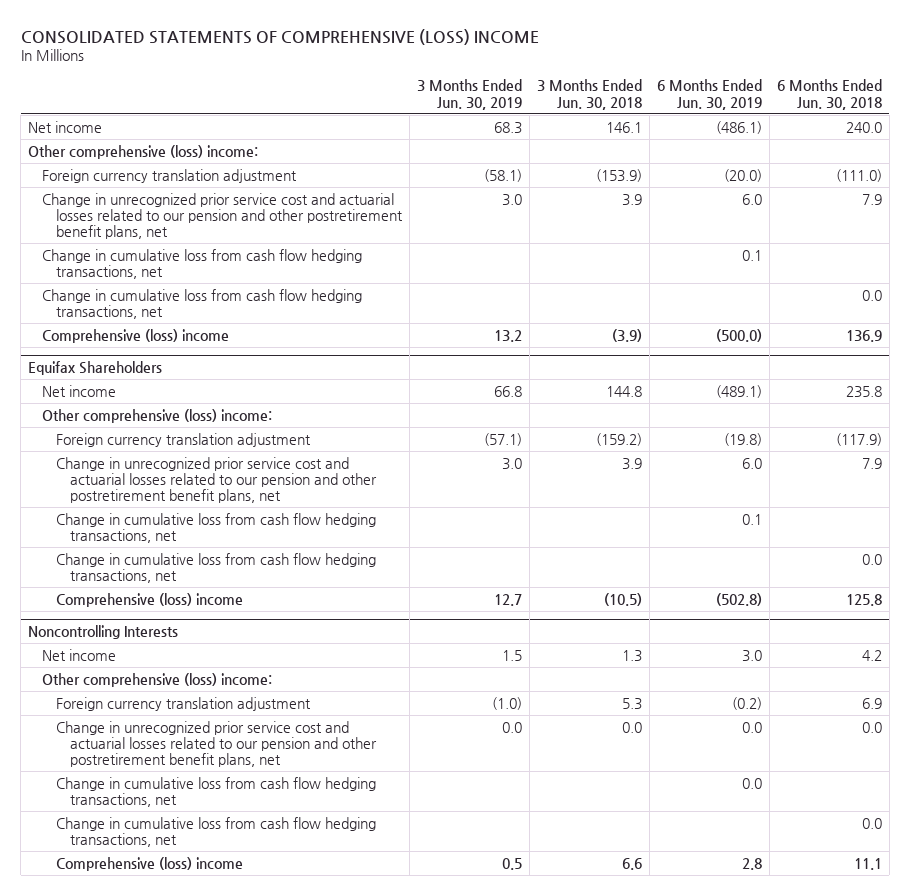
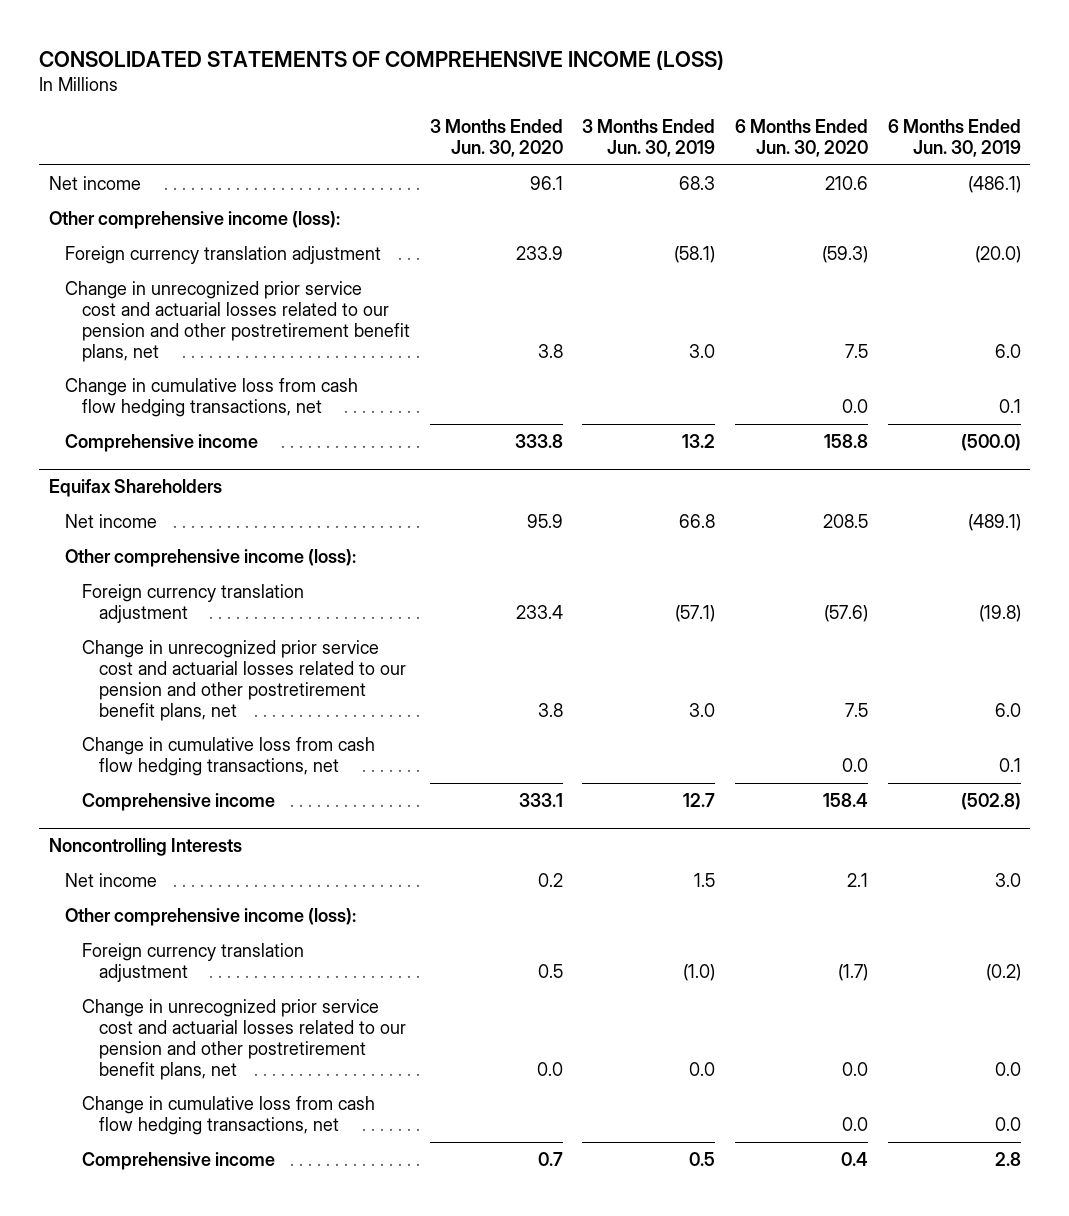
[20,28,539,45] CONSOLIDATED STATEMENTS OF COMPREHENSIVE (LOSS) INCOME -> [38,49,724,70] CONSOLIDATED STATEMENTS OF COMPREHENSIVE INCOME (LOSS)
[537,79,643,110] 3 Months Ended Jun. 30, 2018 -> none
[776,79,882,110] 6 Months Ended Jun. 30, 2018 -> none
none -> [429,119,563,158] 3 Months Ended Jun. 30, 2020
none -> [734,119,868,158] 6 Months Ended Jun. 30, 2020
[28,144,259,159] Other comprehensive (loss) income: -> [48,210,340,229] Other comprehensive income (loss):
[42,288,363,319] Change in cumulative loss from cash flow hedging transactions, net -> none
[42,328,230,343] Comprehensive (loss) income -> [65,433,259,452] Comprehensive income
[42,408,273,423] Other comprehensive (loss) income: -> [65,548,357,567] Other comprehensive income (loss):
[56,552,377,583] Change in cumulative loss from cash flow hedging transactions, net -> none
[56,592,244,607] Comprehensive (loss) income -> [82,792,276,811] Comprehensive income
[42,672,273,687] Other comprehensive (loss) income: -> [65,907,357,926] Other comprehensive income (loss):
[56,816,377,847] Change in cumulative loss from cash flow hedging transactions, net -> none
[56,856,244,871] Comprehensive (loss) income -> [82,1151,276,1170] Comprehensive income

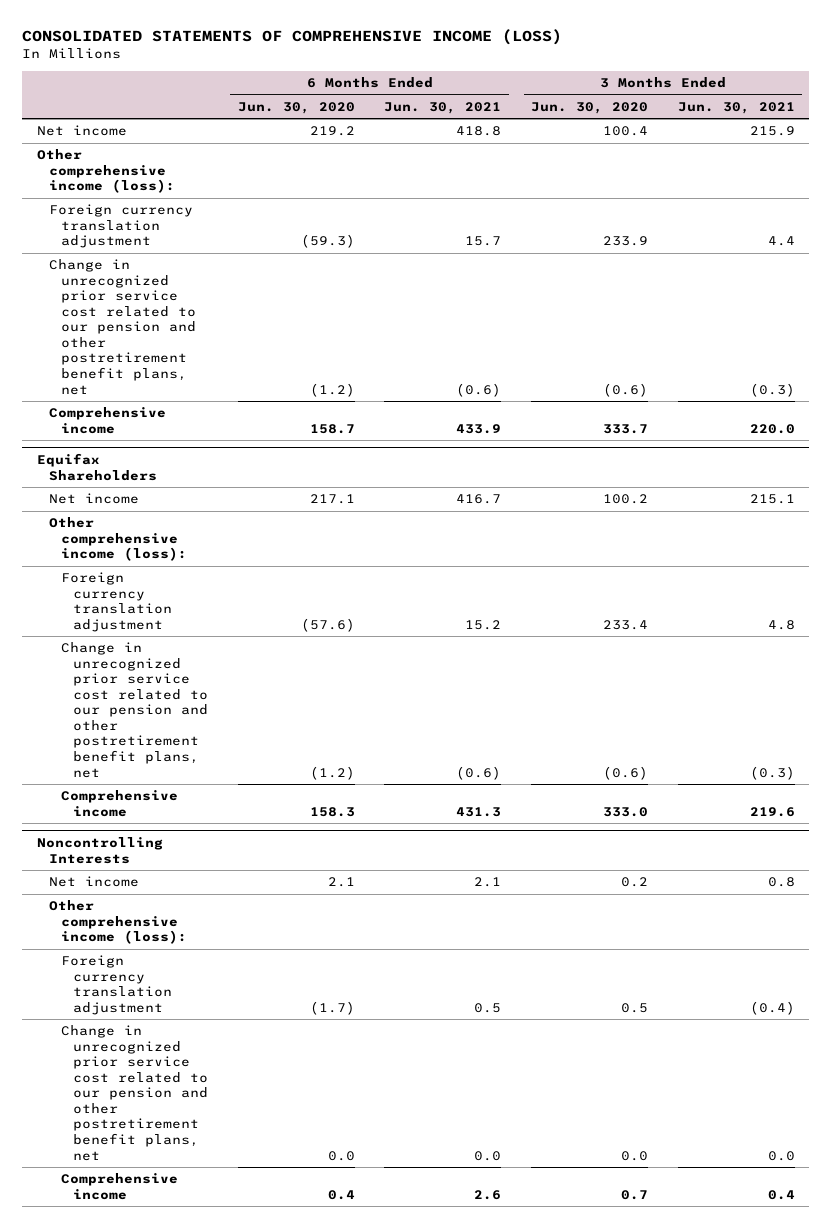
[582,119,716,158] 3 Months Ended Jun. 30, 2019 -> none
[887,119,1021,158] 6 Months Ended Jun. 30, 2019 -> none
none -> [384,101,502,114] Jun. 30, 2021
none -> [677,101,795,114] Jun. 30, 2021
[529,175,563,190] 96.1 -> [602,126,648,137] 100.4
[824,175,868,190] 210.6 -> [309,126,355,137] 219.2
[65,377,359,417] Change in cumulative loss from cash flow hedging transactions, net -> none
[65,280,411,362] Change in unrecognized prior service cost and actuarial losses related to our pension and other postretirement benefit plans, net -> [48,259,196,395] Change in unrecognized prior service cost related to our pension and other postretirement benefit plans, net
[537,343,563,358] 3.8 -> [602,382,648,397] (0.6)
[844,343,868,358] 7.5 -> [309,382,355,397] (1.2)
[514,433,563,448] 333.8 -> [602,423,648,434] 333.7
[823,433,868,448] 158.8 -> [309,423,355,434] 158.7
[526,513,563,528] 95.9 -> [602,494,648,505] 100.2
[822,513,868,528] 208.5 -> [309,494,355,505] 217.1
[82,736,376,776] Change in cumulative loss from cash flow hedging transactions, net -> none
[82,639,406,721] Change in unrecognized prior service cost and actuarial losses related to our pension and other postretirement benefit plans, net -> [60,642,209,778] Change in unrecognized prior service cost related to our pension and other postretirement benefit plans, net
[537,702,563,717] 3.8 -> [602,765,648,780] (0.6)
[844,702,868,717] 7.5 -> [309,765,355,780] (1.2)
[518,792,563,807] 333.1 -> [602,806,648,817] 333.0
[822,792,868,807] 158.4 -> [309,806,355,817] 158.3
[82,1095,376,1135] Change in cumulative loss from cash flow hedging transactions, net -> none
[82,998,406,1080] Change in unrecognized prior service cost and actuarial losses related to our pension and other postretirement benefit plans, net -> [60,1025,209,1161] Change in unrecognized prior service cost related to our pension and other postretirement benefit plans, net

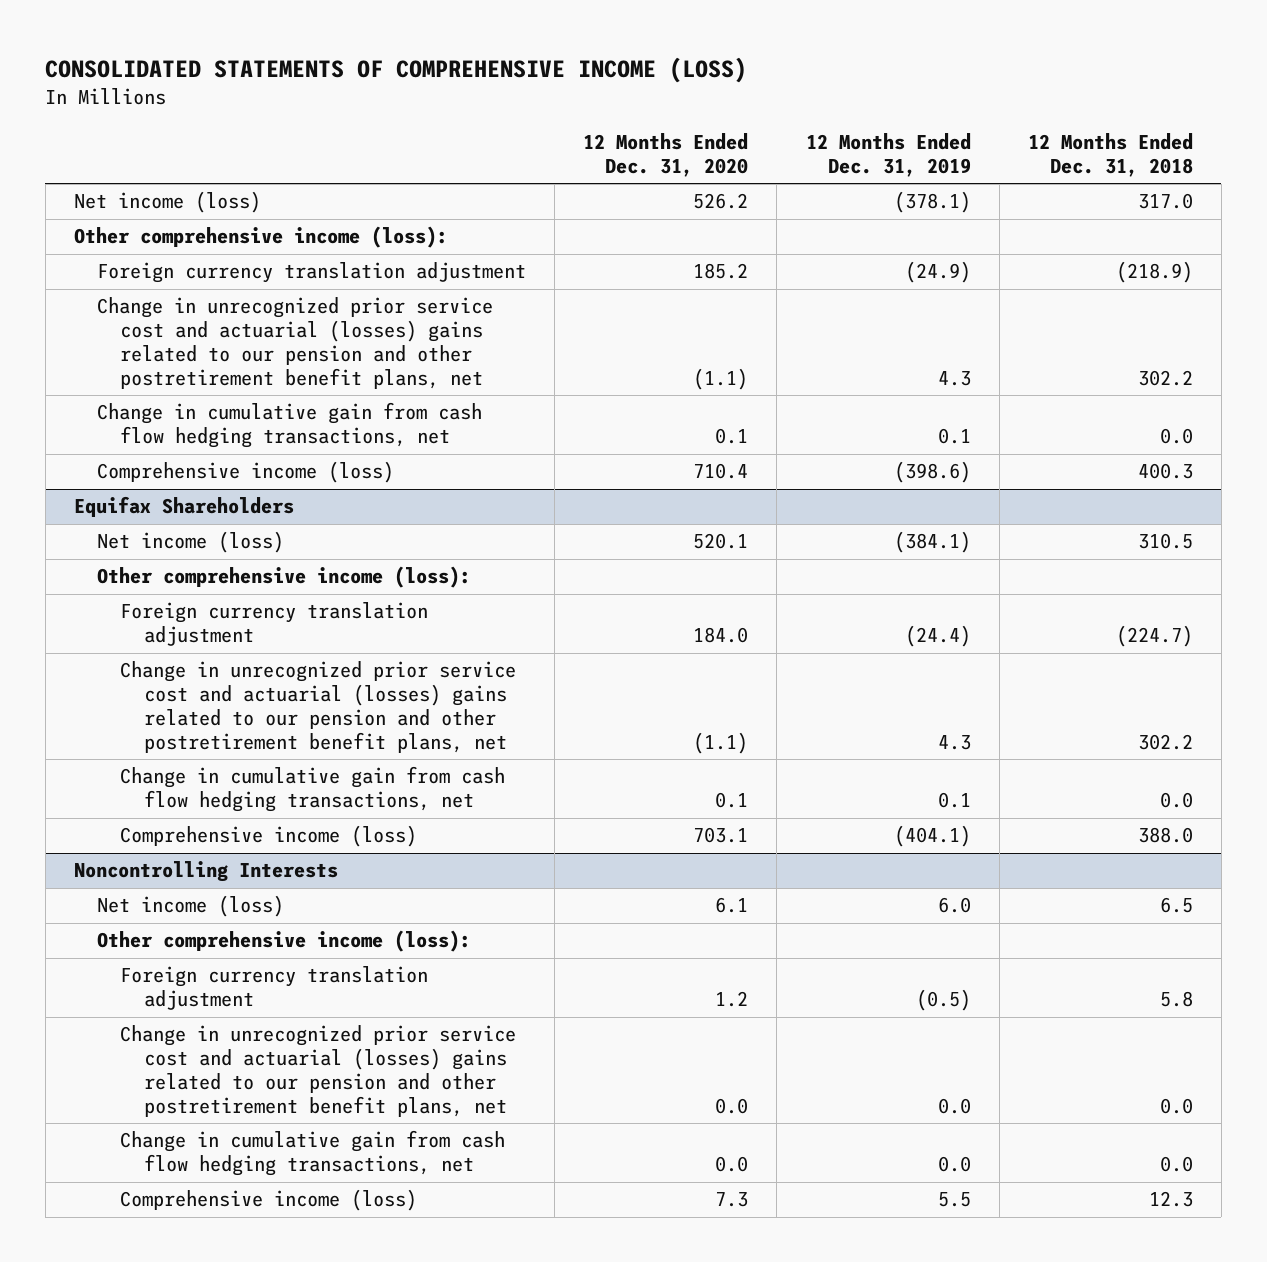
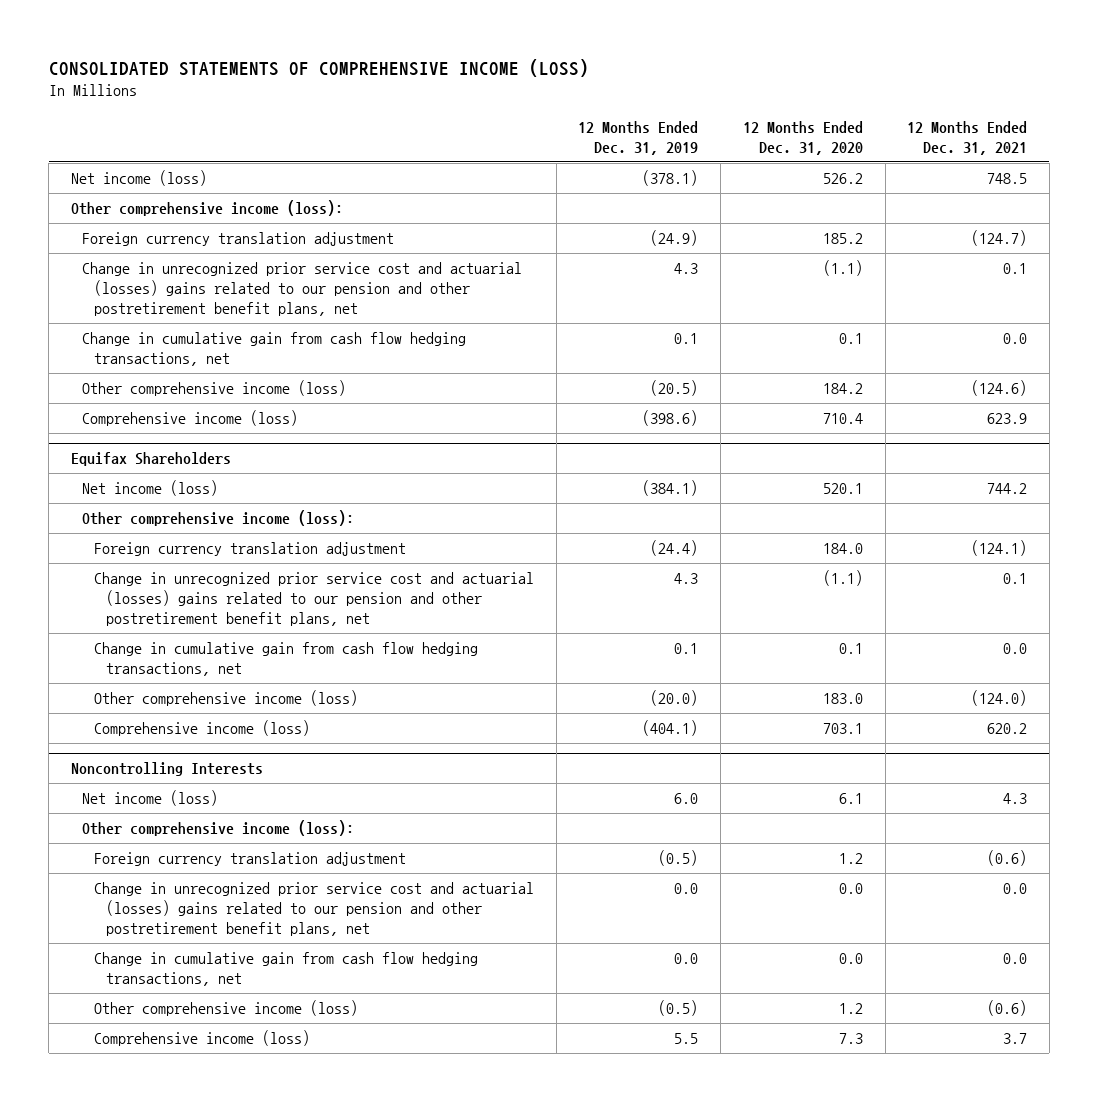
[1027,132,1193,177] 12 Months Ended Dec. 31, 2018 -> none
none -> [907,120,1028,155] 12 Months Ended Dec. 31, 2021
none -> [82,380,347,397] Other comprehensive income (loss)
none -> [94,690,359,707] Other comprehensive income (loss)
none -> [94,1000,359,1017] Other comprehensive income (loss)

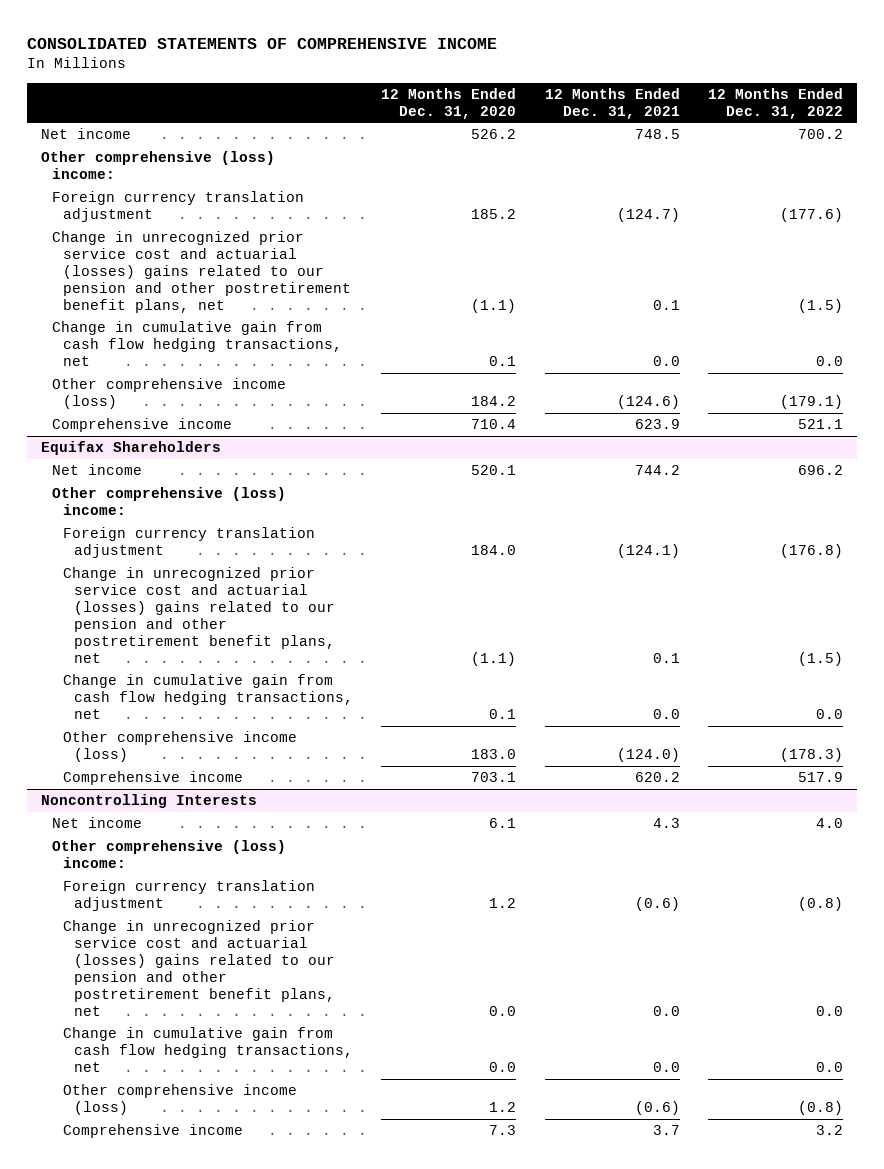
[48,58,589,77] CONSOLIDATED STATEMENTS OF COMPREHENSIVE INCOME (LOSS) -> [26,37,497,49] CONSOLIDATED STATEMENTS OF COMPREHENSIVE INCOME
[578,120,699,155] 12 Months Ended Dec. 31, 2019 -> none
none -> [707,87,843,119] 12 Months Ended Dec. 31, 2022
[70,170,207,187] Net income (loss) -> [40,128,131,140] Net income
[70,200,343,217] Other comprehensive income (loss): -> [40,151,275,180] Other comprehensive (loss) income:
[82,410,299,427] Comprehensive income (loss) -> [51,418,232,433] Comprehensive income
[82,480,219,497] Net income (loss) -> [51,464,142,476] Net income
[82,510,355,527] Other comprehensive income (loss): -> [51,487,286,516] Other comprehensive (loss) income:
[94,720,311,737] Comprehensive income (loss) -> [63,771,244,786] Comprehensive income
[82,790,219,807] Net income (loss) -> [51,817,142,829] Net income
[82,820,355,837] Other comprehensive income (loss): -> [51,840,286,869] Other comprehensive (loss) income:
[94,1030,311,1047] Comprehensive income (loss) -> [63,1124,244,1139] Comprehensive income

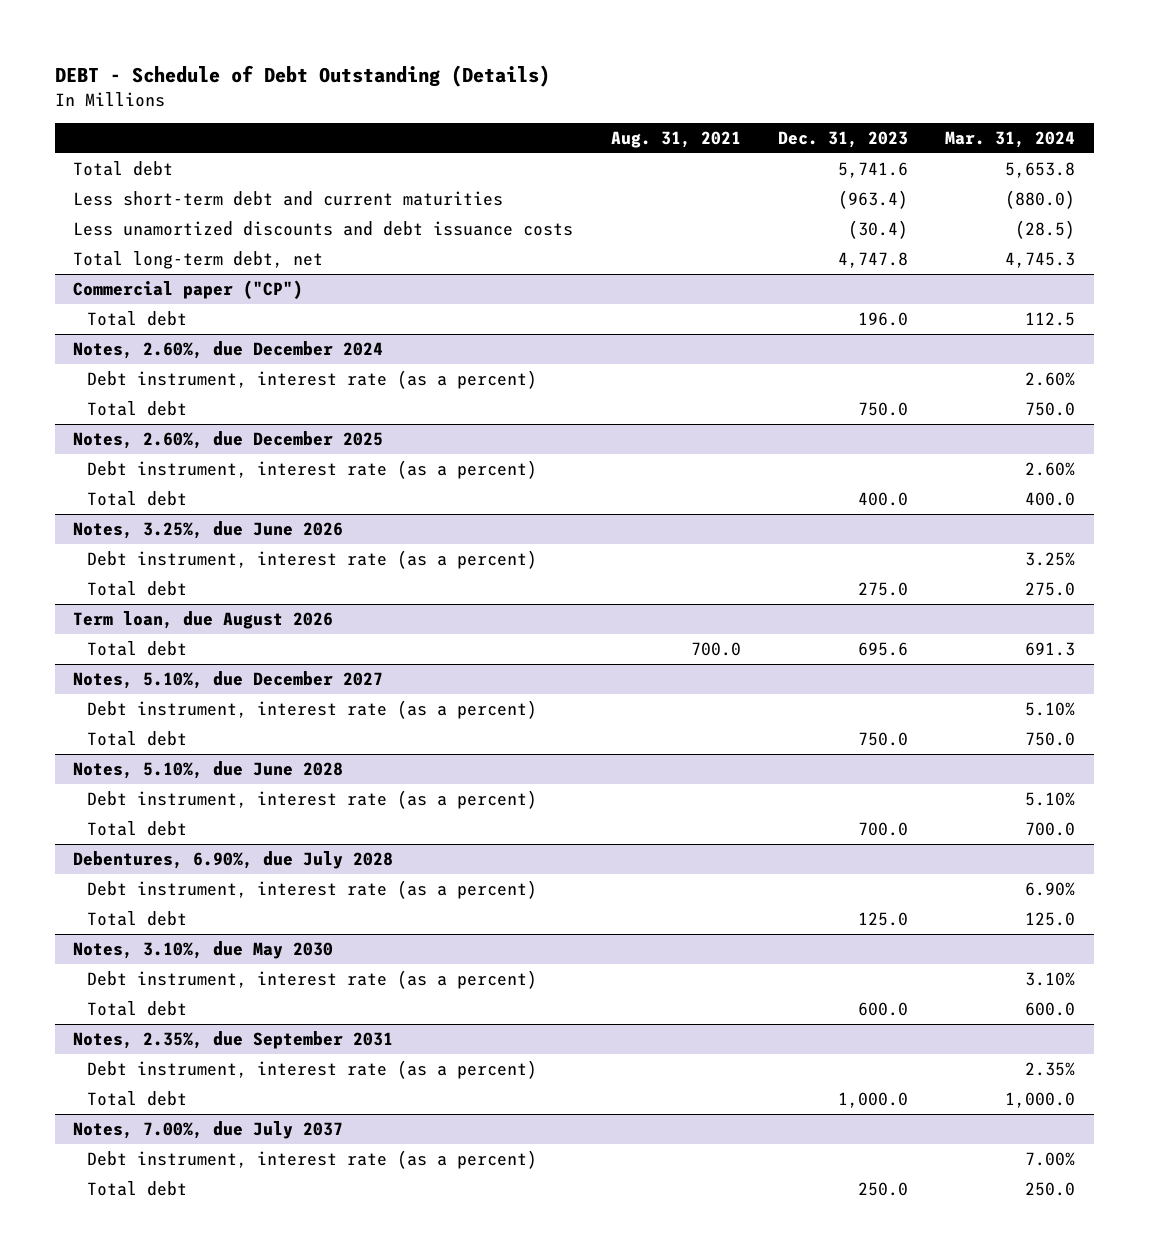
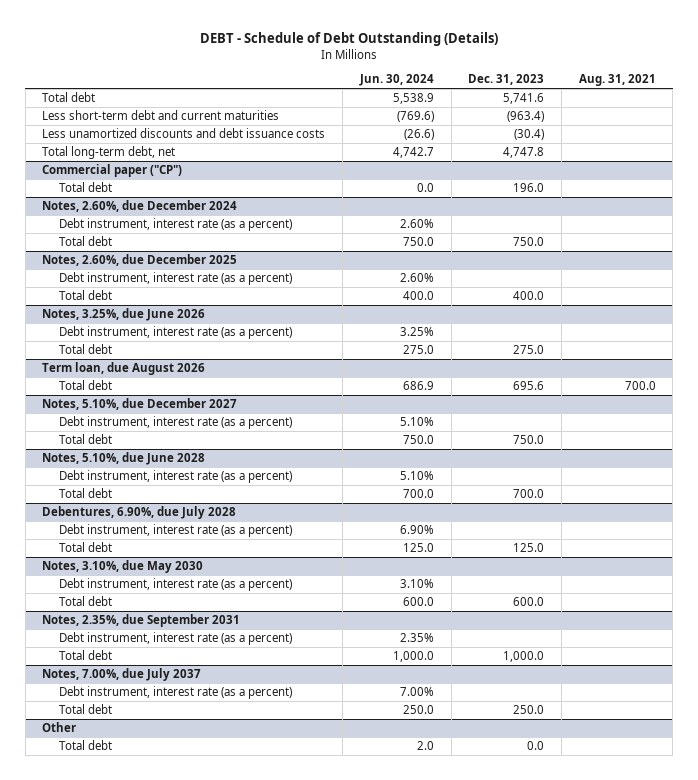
[945,131,1076,149] Mar. 31, 2024 -> none
none -> [358,74,434,87] Jun. 30, 2024
none -> [42,722,77,733] Other
none -> [59,740,113,751] Total debt

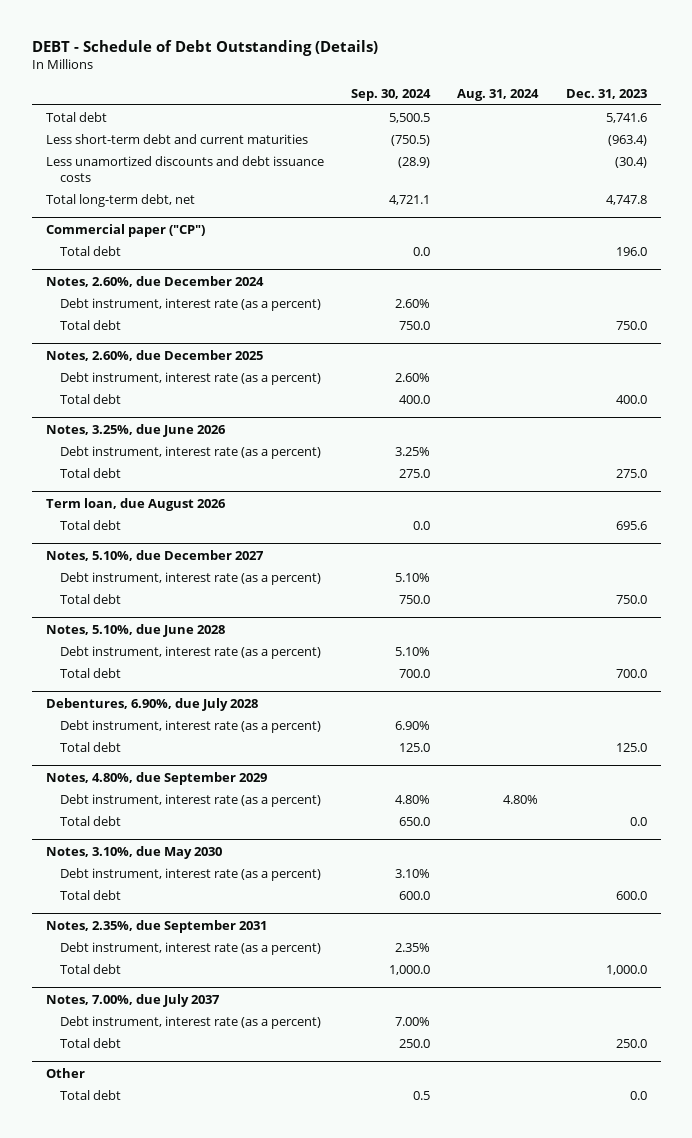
[358,74,434,87] Jun. 30, 2024 -> none
[578,74,656,87] Aug. 31, 2021 -> none
none -> [350,88,431,101] Sep. 30, 2024
none -> [457,88,540,101] Aug. 31, 2024
none -> [45,771,267,785] Notes, 4.80%, due September 2029
none -> [59,793,321,807] Debt instrument, interest rate (as a percent)
none -> [59,815,121,826] Total debt

